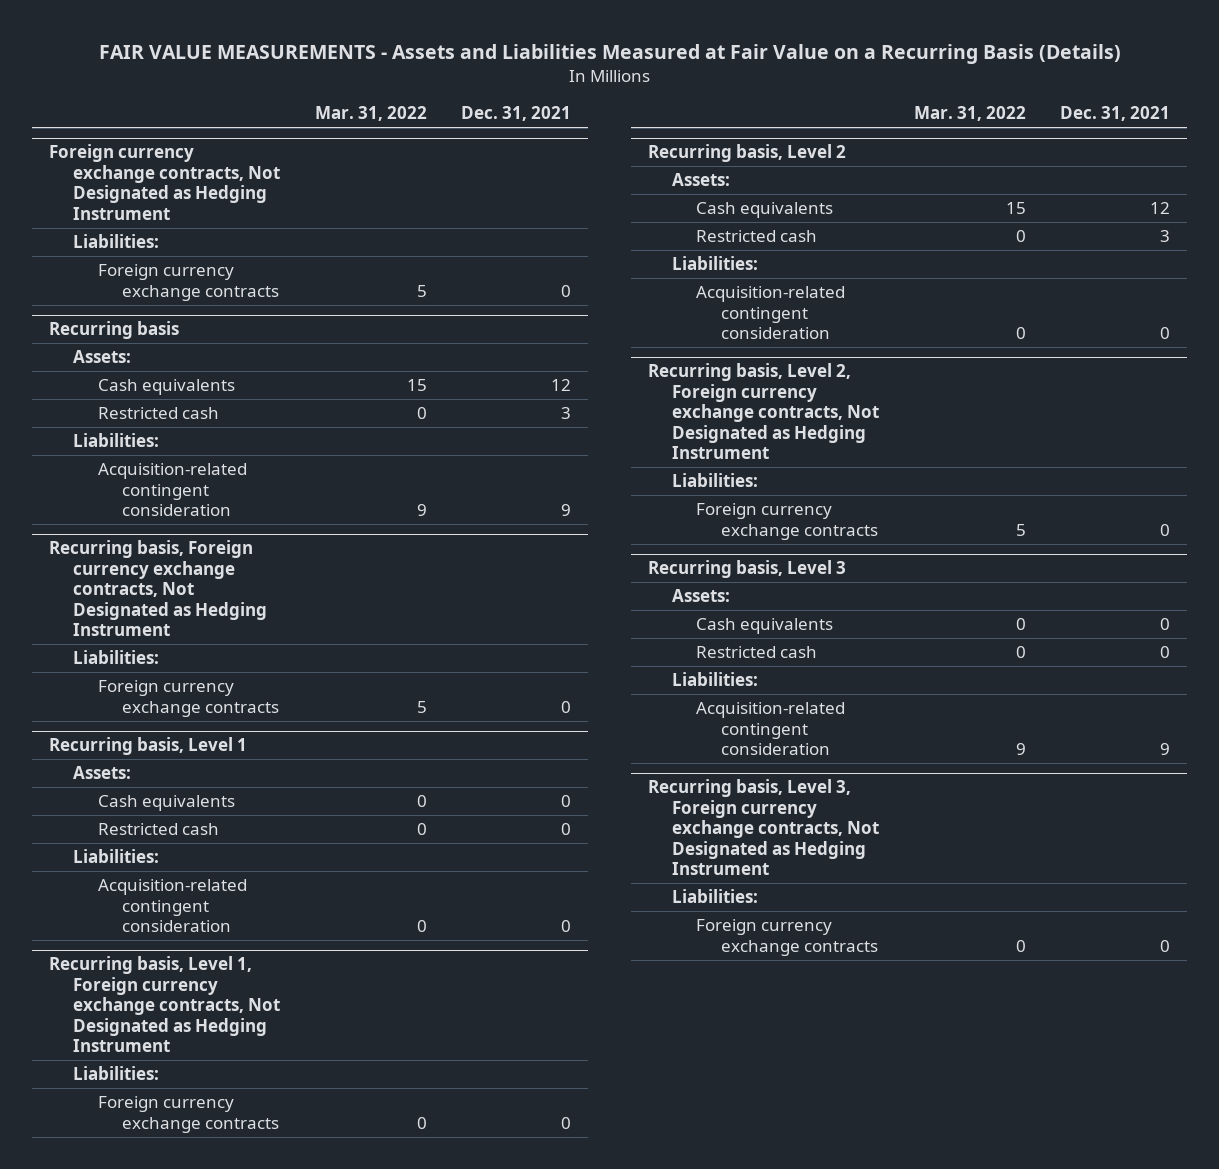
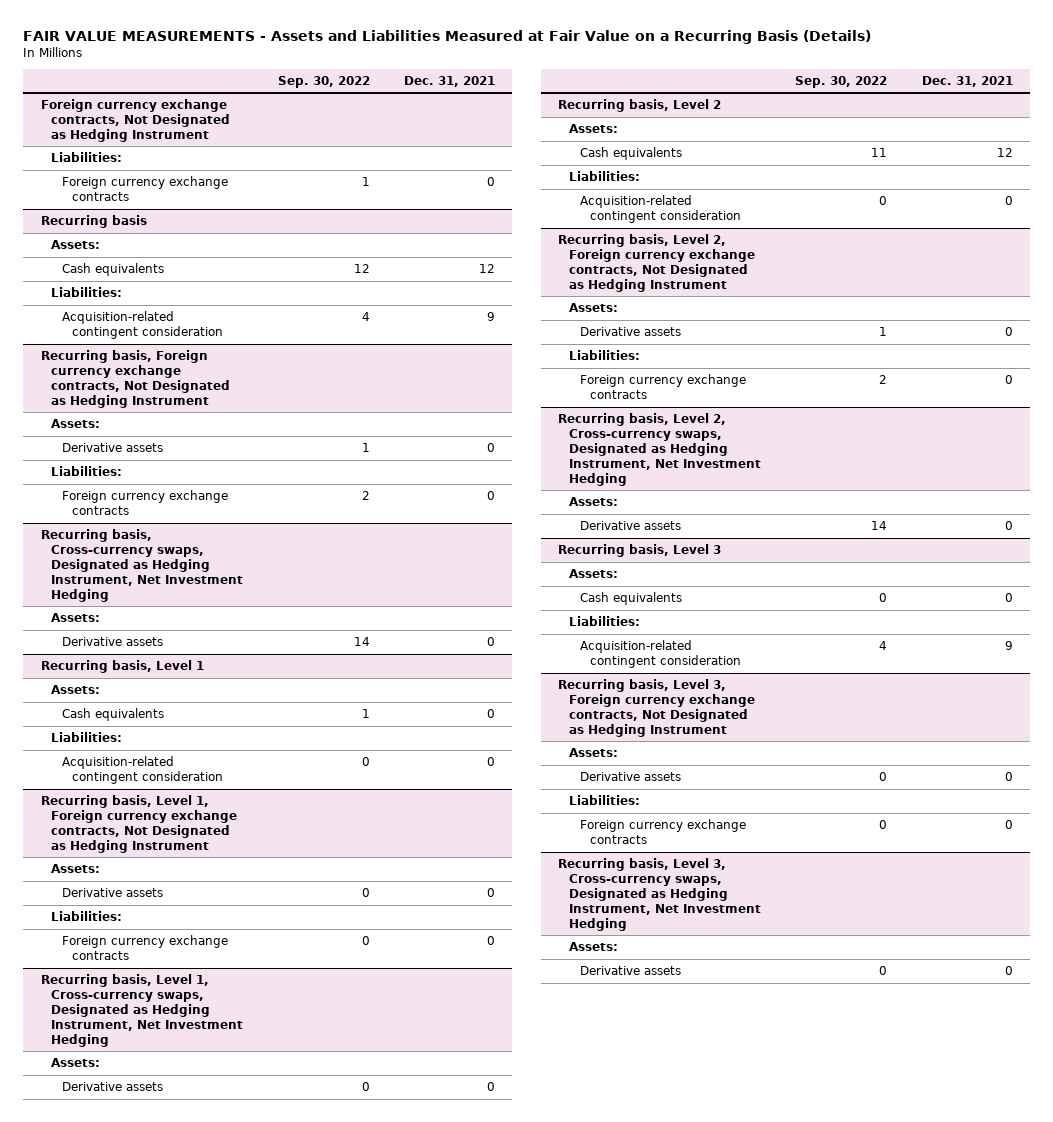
[314,106,427,122] Mar. 31, 2022 -> none
none -> [277,75,370,88] Sep. 30, 2022
[97,407,219,420] Restricted cash -> none
none -> [51,419,101,429] Assets:
none -> [61,443,163,453] Derivative assets
none -> [40,529,244,602] Recurring basis, Cross-currency swaps, Designated as Hedging Instrument, Net Investment Hedging
none -> [51,613,101,623] Assets:
none -> [61,637,163,647] Derivative assets
[97,823,219,836] Restricted cash -> none
none -> [51,864,101,874] Assets:
none -> [61,888,163,898] Derivative assets
none -> [40,974,244,1047] Recurring basis, Level 1, Cross-currency swaps, Designated as Hedging Instrument, Net Investment Hedging
none -> [51,1058,101,1068] Assets:
none -> [61,1082,163,1092] Derivative assets
[696,230,818,243] Restricted cash -> none
none -> [568,303,618,313] Assets:
none -> [579,327,681,337] Derivative assets
none -> [558,413,761,486] Recurring basis, Level 2, Cross-currency swaps, Designated as Hedging Instrument, Net Investment Hedging
none -> [568,497,618,507] Assets:
none -> [579,521,681,531] Derivative assets
[696,646,818,659] Restricted cash -> none
none -> [568,748,618,758] Assets:
none -> [579,772,681,782] Derivative assets
none -> [558,858,761,931] Recurring basis, Level 3, Cross-currency swaps, Designated as Hedging Instrument, Net Investment Hedging
none -> [568,942,618,952] Assets:
none -> [579,966,681,976] Derivative assets

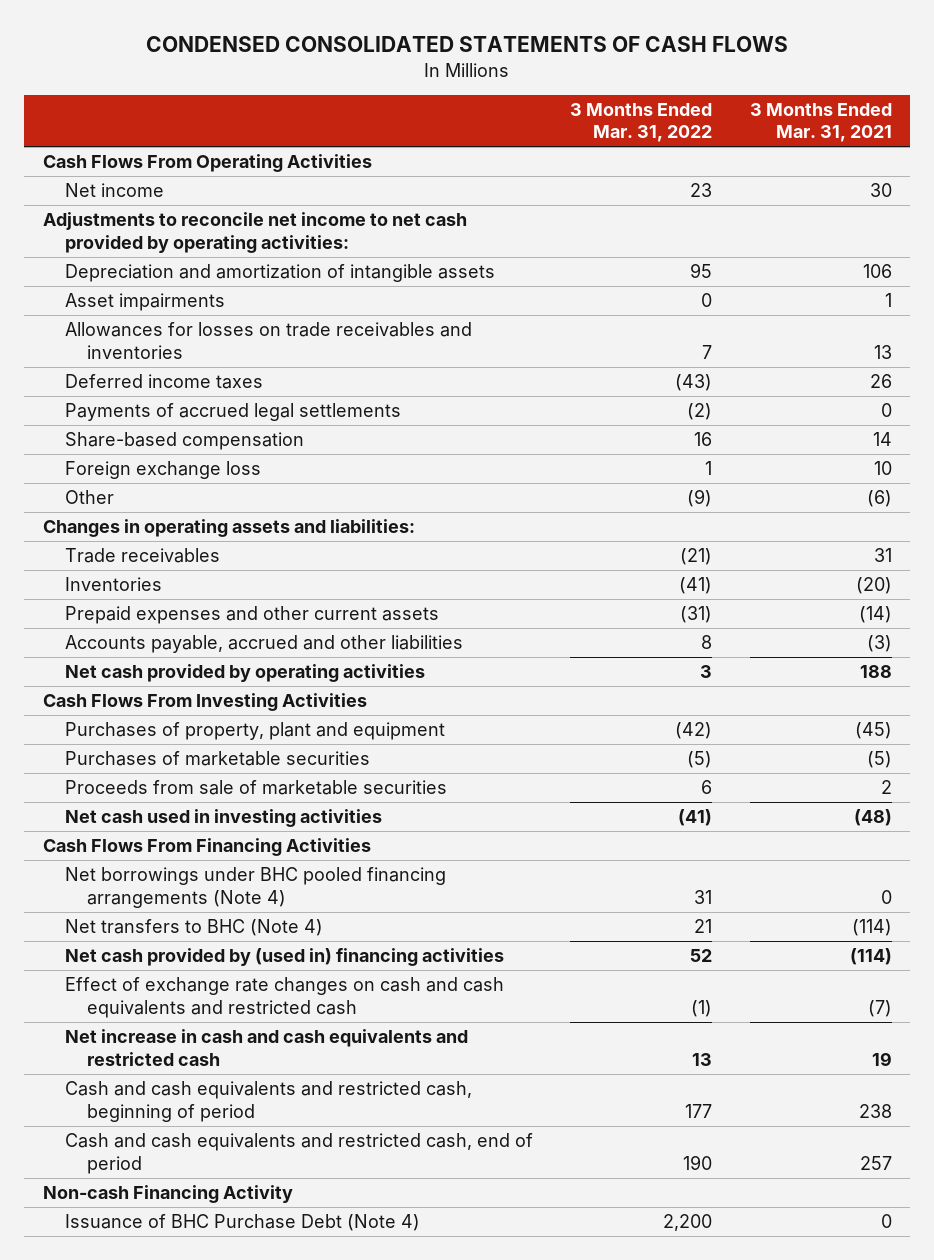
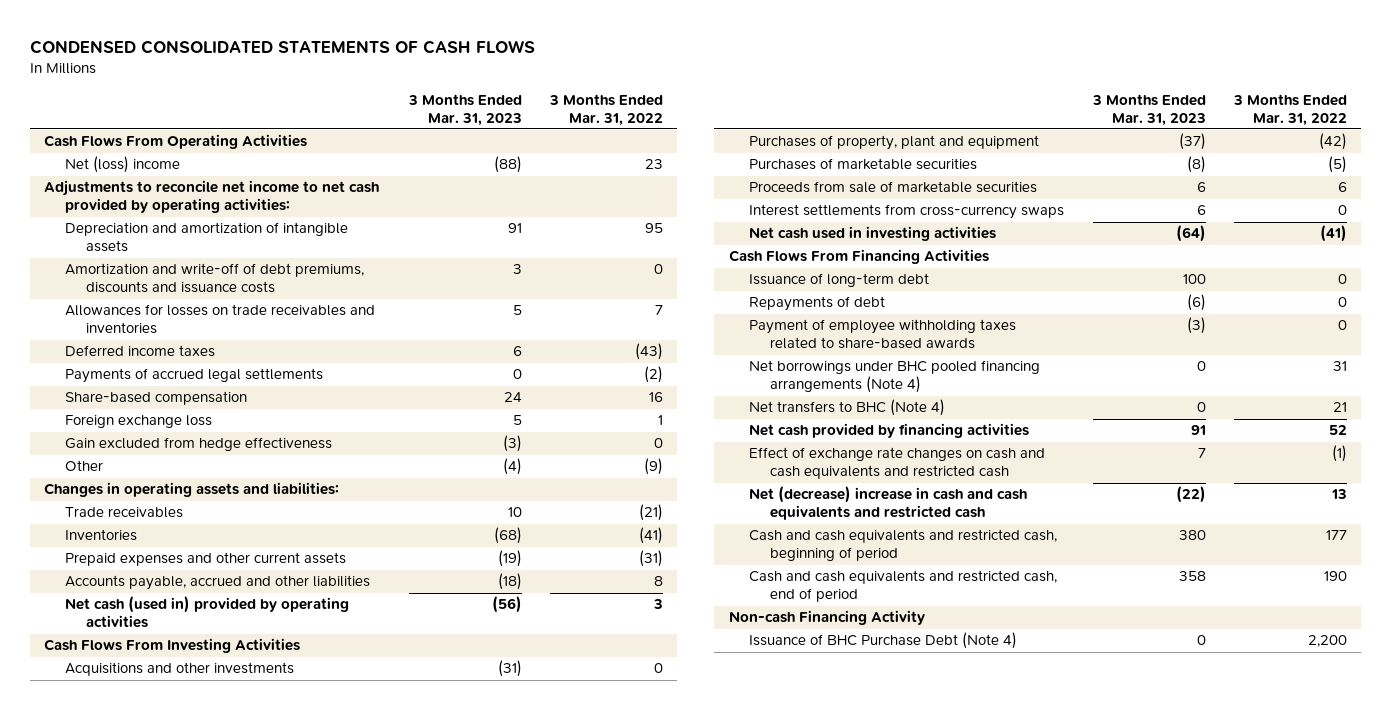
[749,102,892,143] 3 Months Ended Mar. 31, 2021 -> none
none -> [407,93,522,126] 3 Months Ended Mar. 31, 2023
[64,183,164,198] Net income -> [65,156,181,174] Net (loss) income
[64,293,225,312] Asset impairments -> none
none -> [65,263,365,294] Amortization and write-off of debt premiums, discounts and issuance costs
none -> [65,437,333,452] Gain excluded from hedge effectiveness
[64,664,425,683] Net cash provided by operating activities -> [65,596,350,629] Net cash (used in) provided by operating activities
none -> [65,662,295,677] Acquisitions and other investments
none -> [749,204,1065,220] Interest settlements from cross-currency swaps
none -> [749,273,930,288] Issuance of long-term debt
none -> [749,296,886,312] Repayments of debt
none -> [749,319,1017,350] Payment of employee withholding taxes related to share-based awards
[64,948,504,967] Net cash provided by (used in) financing activities -> [749,423,1030,439] Net cash provided by financing activities
[64,1029,468,1066] Net increase in cash and cash equivalents and restricted cash -> [749,486,1028,521] Net (decrease) increase in cash and cash equivalents and restricted cash

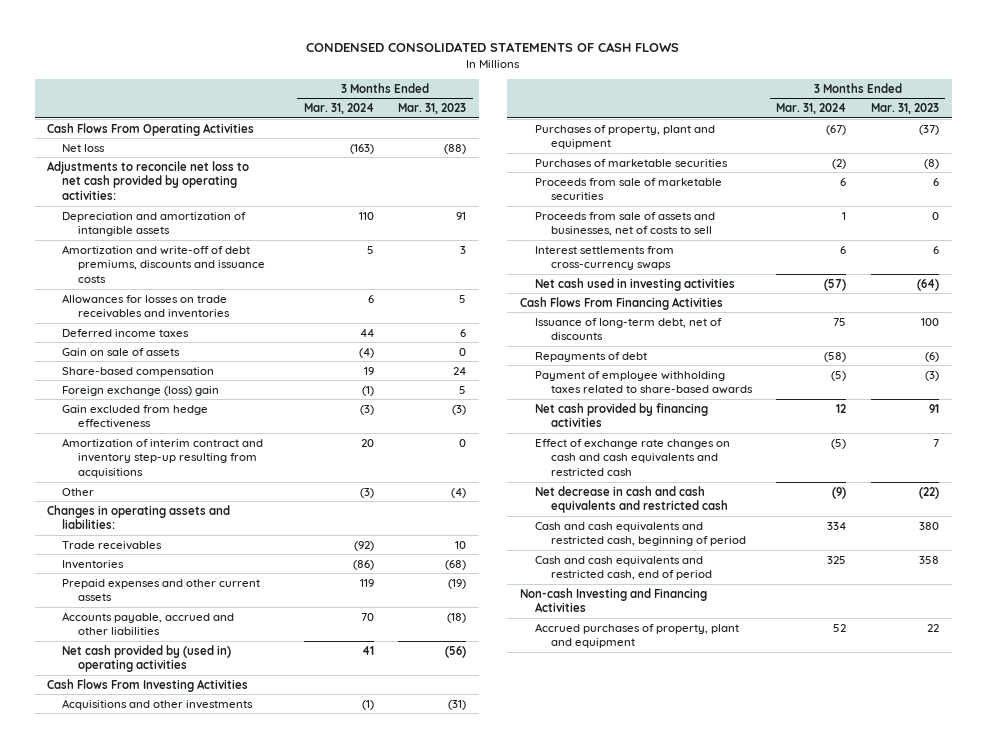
[548,93,663,126] 3 Months Ended Mar. 31, 2022 -> none
none -> [303,103,374,115] Mar. 31, 2024
[65,156,181,174] Net (loss) income -> [62,143,106,152] Net loss
[44,180,380,214] Adjustments to reconcile net income to net cash provided by operating activities: -> [47,160,250,201] Adjustments to reconcile net loss to net cash provided by operating activities:
[65,368,324,384] Payments of accrued legal settlements -> none
none -> [62,347,181,356] Gain on sale of assets
[65,415,213,429] Foreign exchange loss -> [62,385,220,396] Foreign exchange (loss) gain
none -> [62,437,264,479] Amortization of interim contract and inventory step-up resulting from acquisitions
[65,596,350,629] Net cash (used in) provided by operating activities -> [62,644,232,673] Net cash provided by (used in) operating activities
none -> [535,211,716,237] Proceeds from sale of assets and businesses, net of costs to sell
[749,273,930,288] Issuance of long-term debt -> [535,317,723,341] Issuance of long-term debt, net of discounts
[749,360,1041,394] Net borrowings under BHC pooled financing arrangements (Note 4) -> none
[749,399,946,417] Net transfers to BHC (Note 4) -> none
[749,486,1028,521] Net (decrease) increase in cash and cash equivalents and restricted cash -> [535,485,728,514] Net decrease in cash and cash equivalents and restricted cash
[749,632,1018,650] Issuance of BHC Purchase Debt (Note 4) -> none
[728,610,925,626] Non-cash Financing Activity -> [519,587,707,613] Non-cash Investing and Financing Activities
none -> [535,622,740,649] Accrued purchases of property, plant and equipment

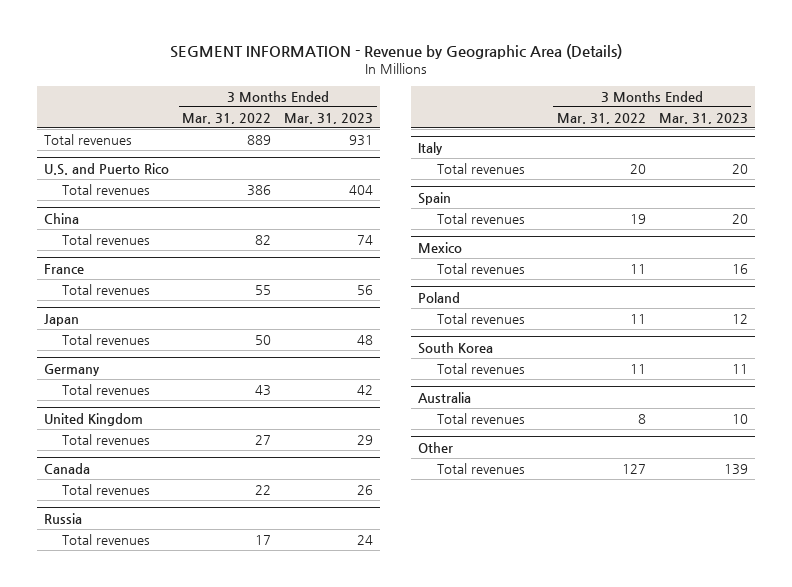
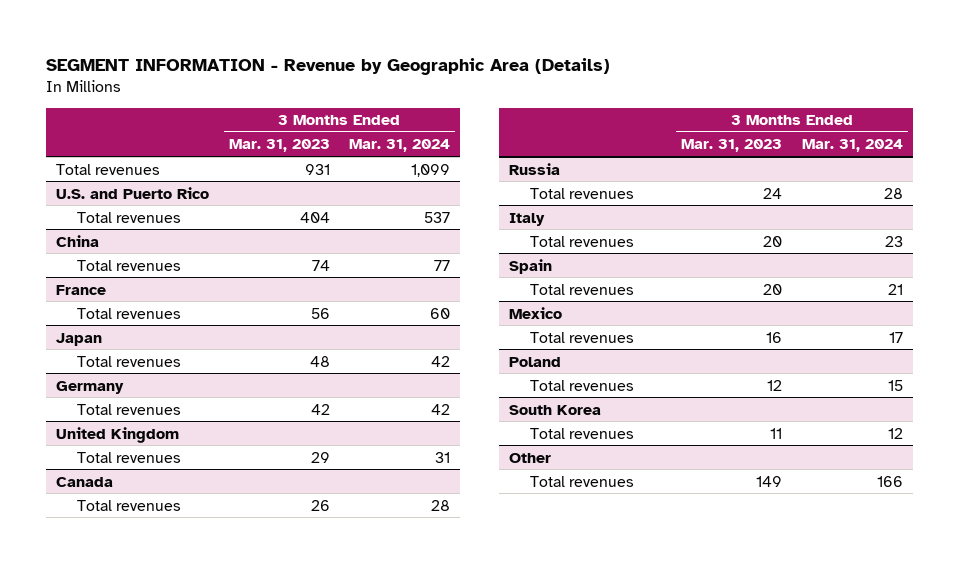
[181,112,271,124] Mar. 31, 2022 -> none
none -> [349,139,451,153] Mar. 31, 2024
[418,391,472,403] Australia -> none
[436,412,525,424] Total revenues -> none
[723,463,748,475] 139 -> [756,475,783,487] 149

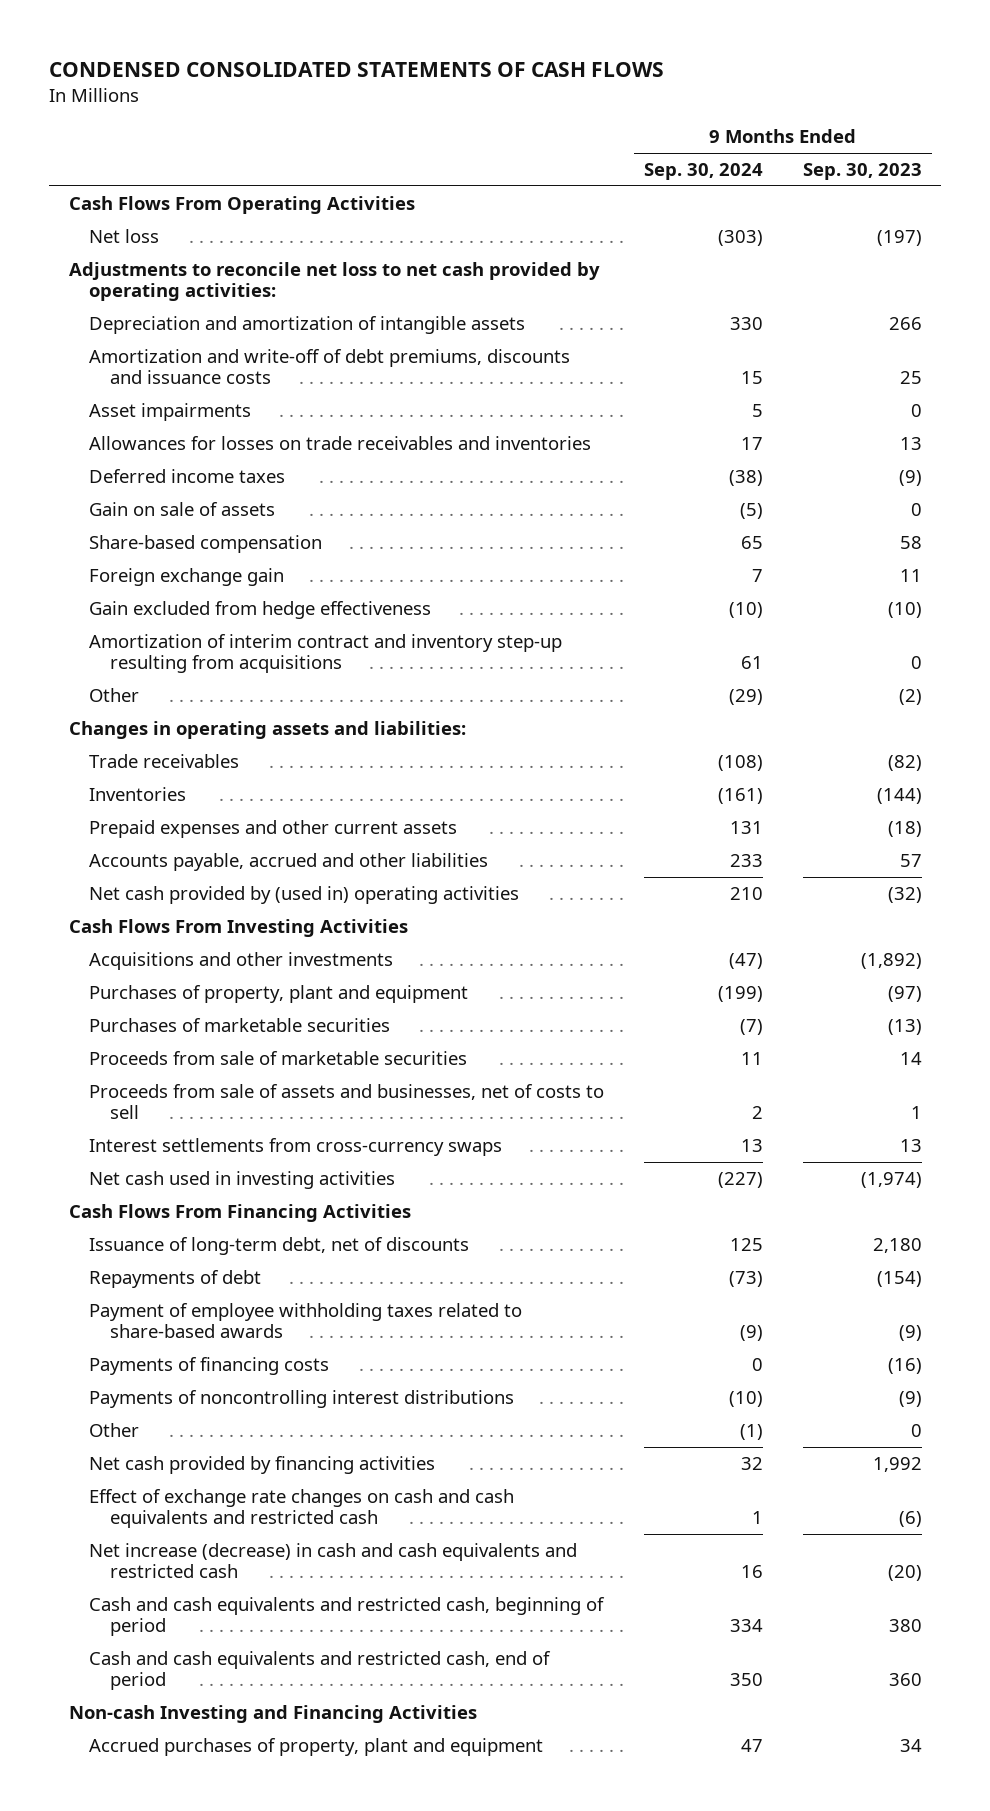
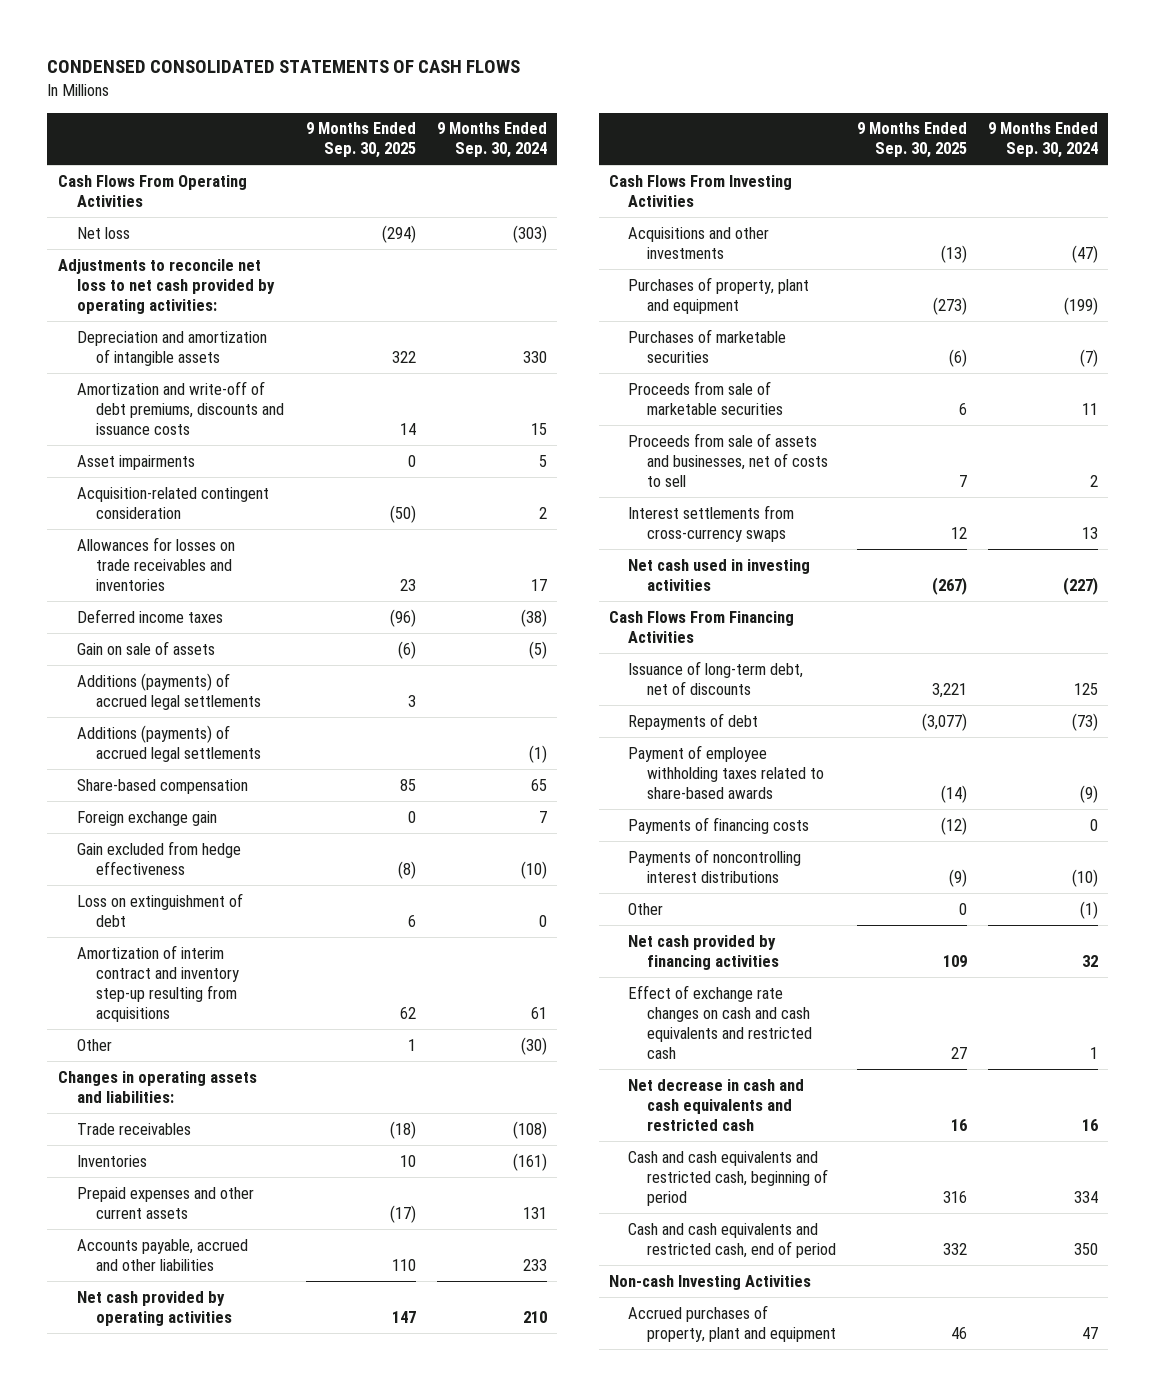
[802,162,922,180] Sep. 30, 2023 -> none
none -> [305,122,416,159] 9 Months Ended Sep. 30, 2025
none -> [76,486,269,519] Acquisition-related contingent consideration
none -> [76,672,262,710] Additions (payments) of accrued legal settlements
none -> [76,724,262,762] Additions (payments) of accrued legal settlements
none -> [76,892,243,927] Loss on extinguishment of debt
[729,688,764,705] (29) -> [520,1036,547,1055] (30)
[89,885,520,904] Net cash provided by (used in) operating activities -> [76,1290,233,1326] Net cash provided by operating activities
[89,1542,578,1579] Net increase (decrease) in cash and cash equivalents and restricted cash -> [628,1078,805,1131] Net decrease in cash and cash equivalents and restricted cash
[68,1704,477,1723] Non-cash Investing and Financing Activities -> [609,1274,812,1290] Non-cash Investing Activities

